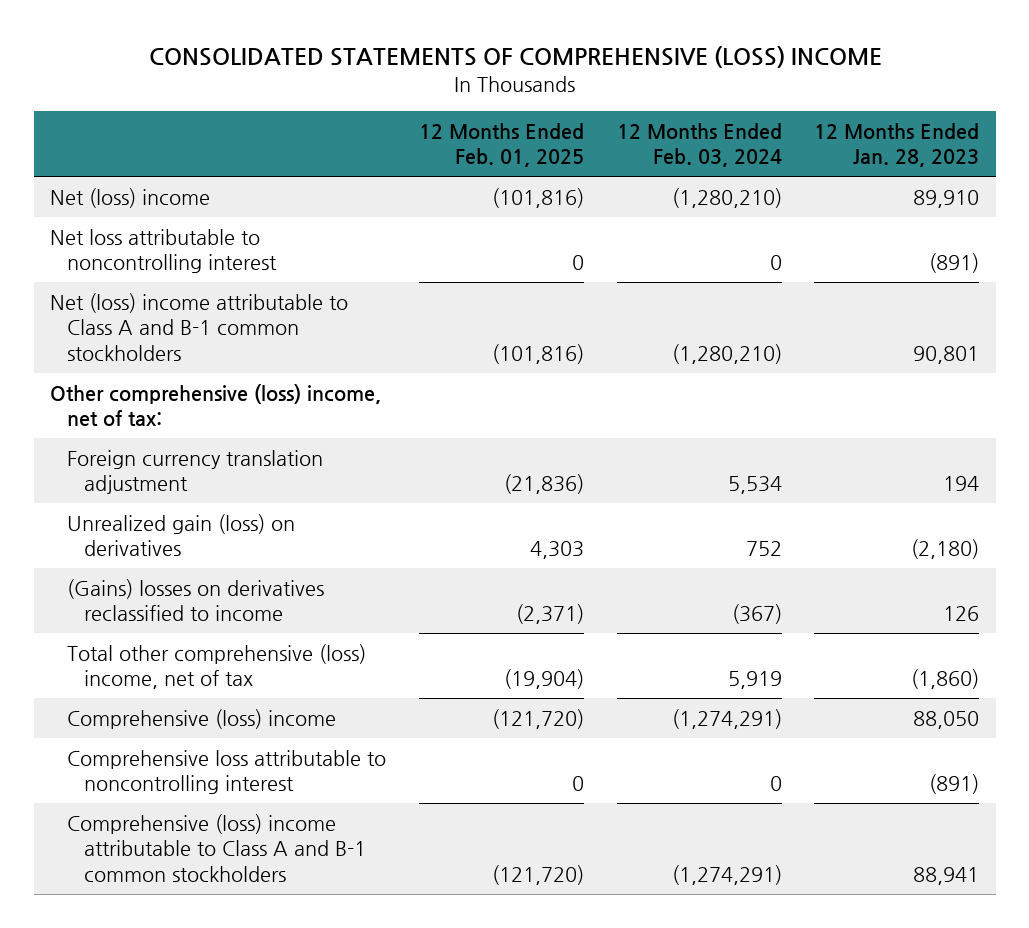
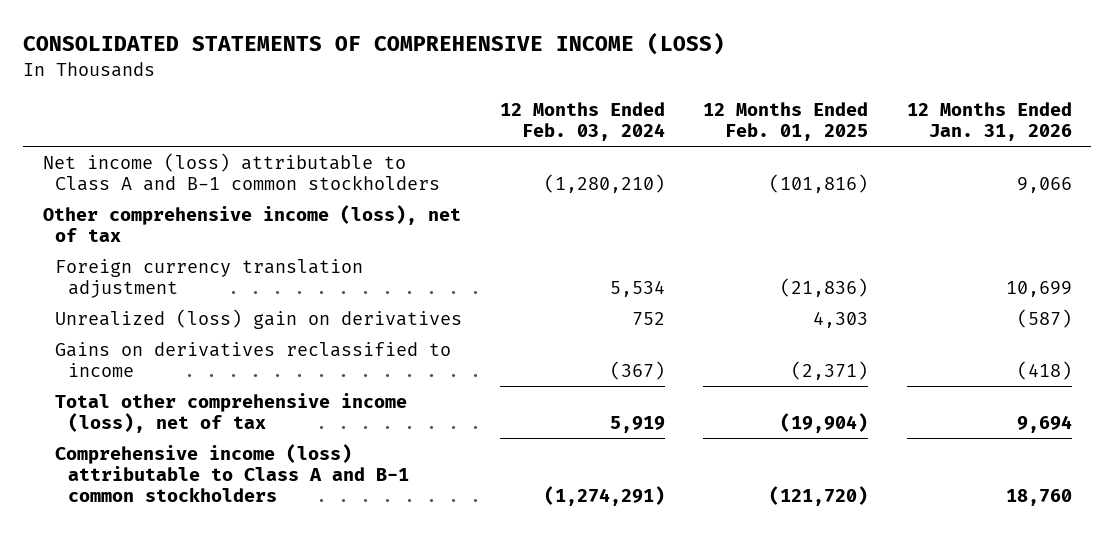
[148,46,882,69] CONSOLIDATED STATEMENTS OF COMPREHENSIVE (LOSS) INCOME -> [23,32,726,56] CONSOLIDATED STATEMENTS OF COMPREHENSIVE INCOME (LOSS)
[814,122,980,168] 12 Months Ended Jan. 28, 2023 -> none
none -> [906,101,1072,141] 12 Months Ended Jan. 31, 2026
[49,187,210,208] Net (loss) income -> none
[49,228,277,274] Net loss attributable to noncontrolling interest -> none
[49,292,348,361] Net (loss) income attributable to Class A and B-1 common stockholders -> [42,153,441,191] Net income (loss) attributable to Class A and B-1 common stockholders
[49,383,381,427] Other comprehensive (loss) income, net of tax: -> [42,205,461,242] Other comprehensive income (loss), net of tax
[66,708,336,729] Comprehensive (loss) income -> none
[66,749,386,795] Comprehensive loss attributable to noncontrolling interest -> none
[66,513,295,557] Unrealized gain (loss) on derivatives -> [55,309,463,330] Unrealized (loss) gain on derivatives
[66,578,324,622] (Gains) losses on derivatives reclassified to income -> [55,342,452,377] Gains on derivatives reclassified to income
[66,643,366,690] Total other comprehensive (loss) income, net of tax -> [55,393,408,433] Total other comprehensive income (loss), net of tax
[66,813,366,882] Comprehensive (loss) income attributable to Class A and B-1 common stockholders -> [55,444,409,502] Comprehensive income (loss) attributable to Class A and B-1 common stockholders

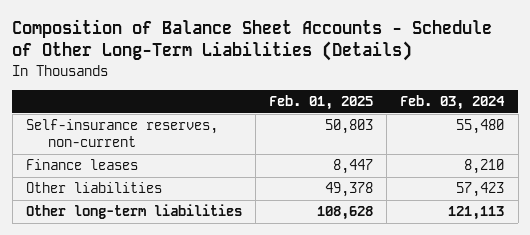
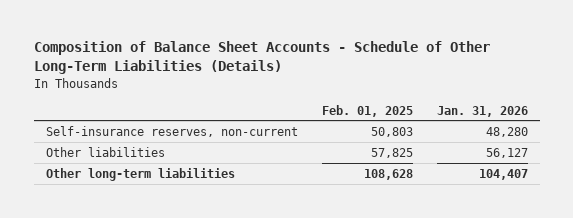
[400,95,506,111] Feb. 03, 2024 -> none
none -> [436,105,528,117] Jan. 31, 2026
[25,159,138,171] Finance leases -> none
[325,182,374,198] 49,378 -> [370,147,413,158] 57,825

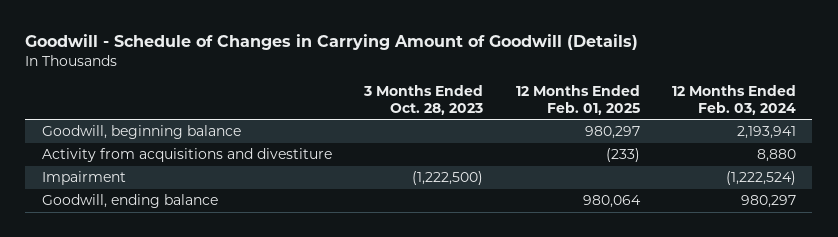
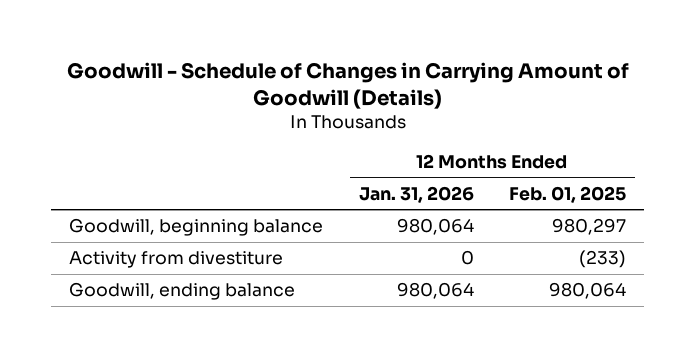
[363,85,484,115] 3 Months Ended Oct. 28, 2023 -> none
[672,85,797,115] 12 Months Ended Feb. 03, 2024 -> none
none -> [358,185,474,203] Jan. 31, 2026
[41,171,126,186] Impairment -> none
[41,148,332,163] Activity from acquisitions and divestiture -> [68,251,283,269] Activity from divestiture

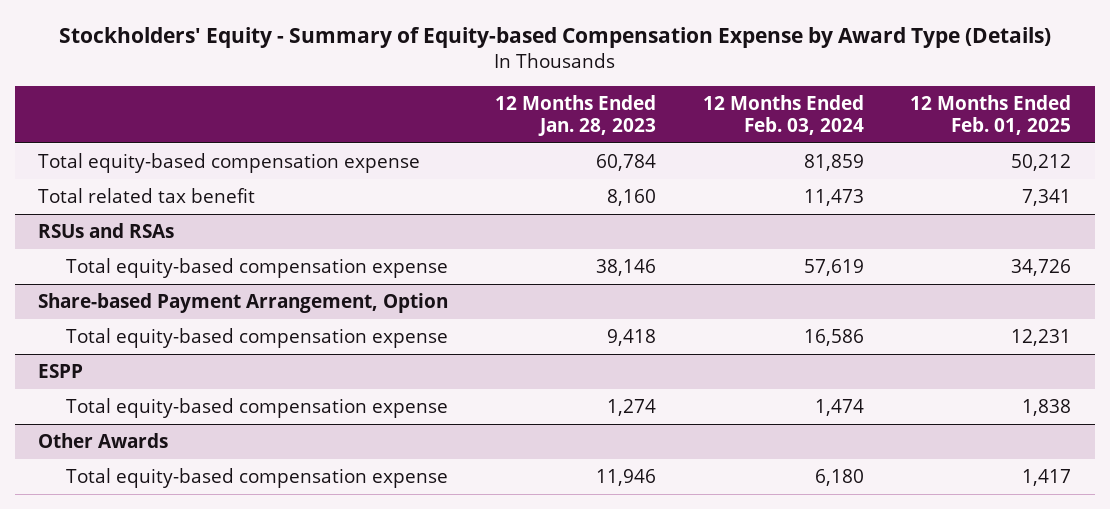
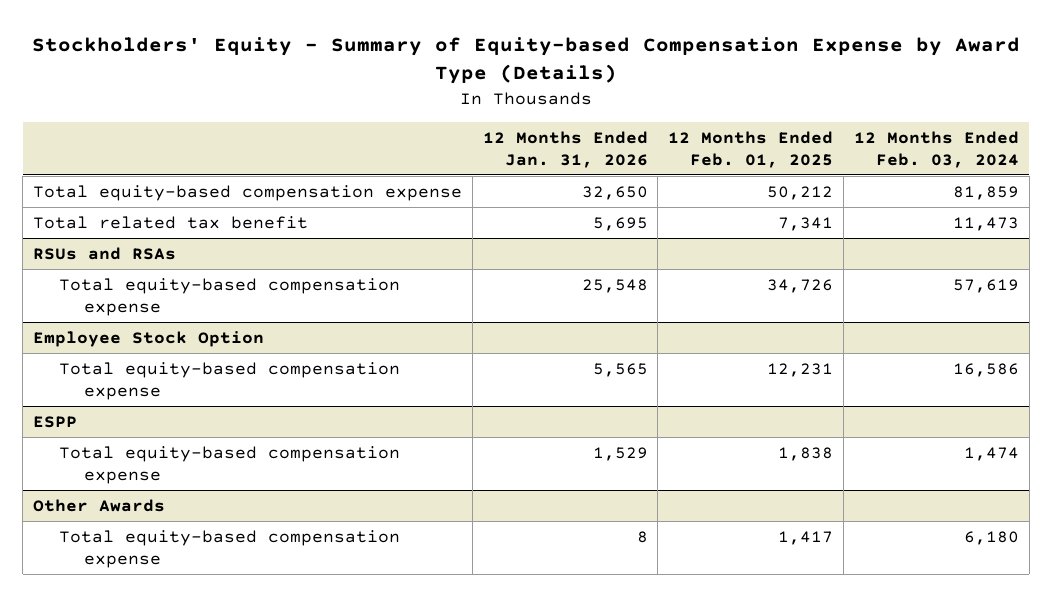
[494,95,656,136] 12 Months Ended Jan. 28, 2023 -> none
none -> [482,130,648,168] 12 Months Ended Jan. 31, 2026
[38,293,449,314] Share-based Payment Arrangement, Option -> [33,330,265,347] Employee Stock Option

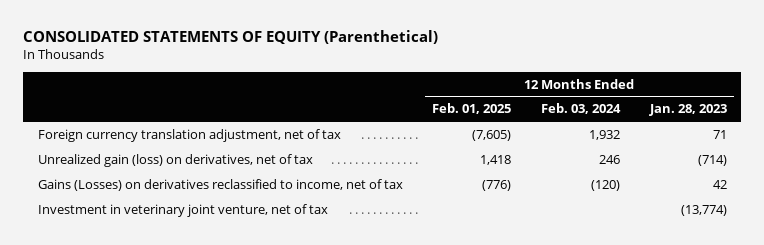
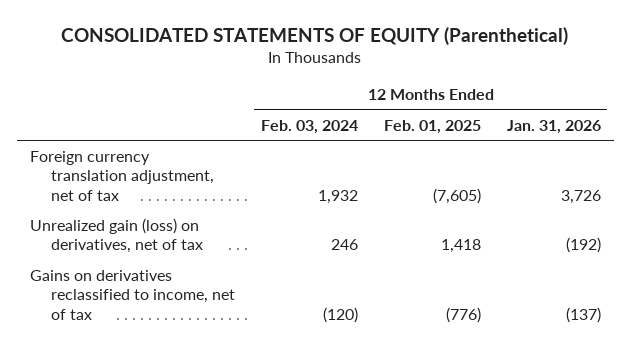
[648,104,727,117] Jan. 28, 2023 -> none
none -> [506,119,601,134] Jan. 31, 2026
[37,203,328,217] Investment in veterinary joint venture, net of tax -> none
[37,178,403,191] Gains (Losses) on derivatives reclassified to income, net of tax -> [29,270,235,320] Gains on derivatives reclassified to income, net of tax

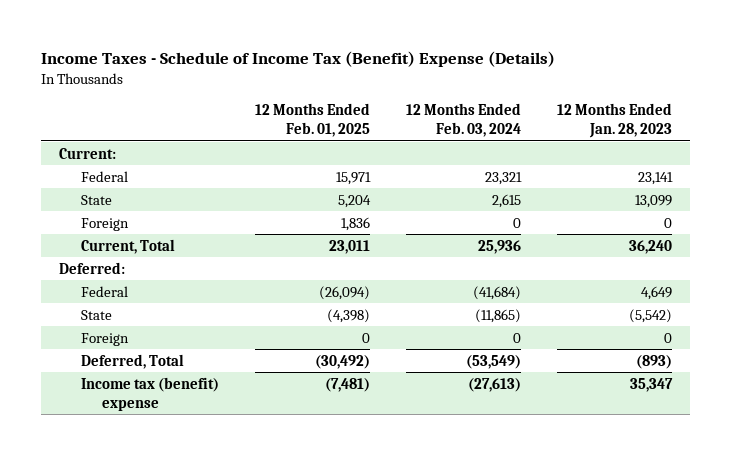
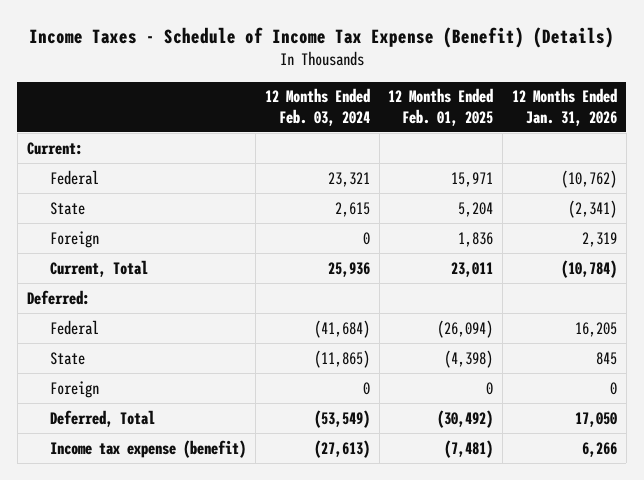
[41,51,556,68] Income Taxes - Schedule of Income Tax (Benefit) Expense (Details) -> [28,26,614,48] Income Taxes - Schedule of Income Tax Expense (Benefit) (Details)
[556,103,672,139] 12 Months Ended Jan. 28, 2023 -> none
none -> [512,88,618,126] 12 Months Ended Jan. 31, 2026
[80,376,219,411] Income tax (benefit) expense -> [50,439,247,458] Income tax expense (benefit)

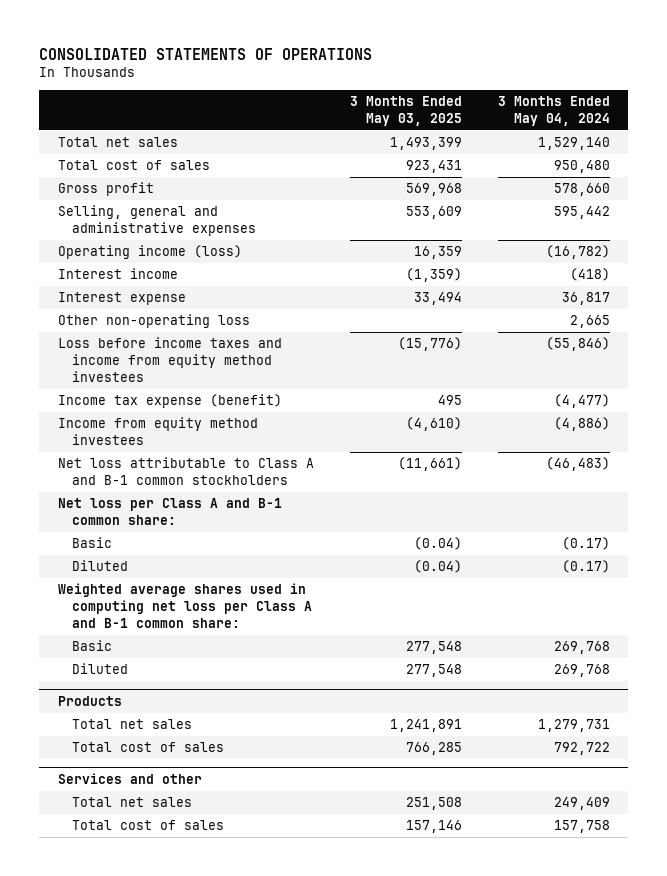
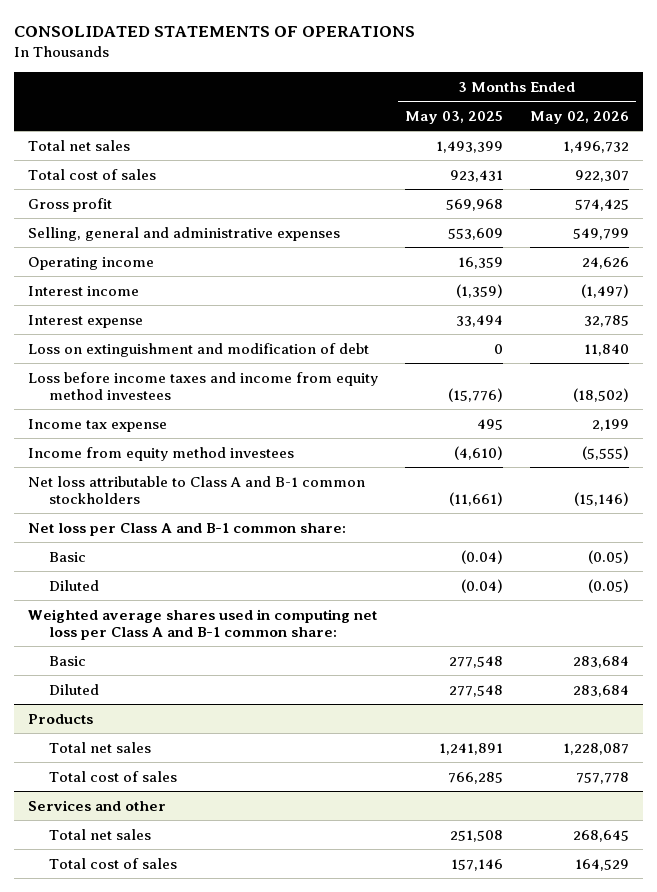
[497,96,610,127] 3 Months Ended May 04, 2024 -> none
none -> [530,110,630,124] May 02, 2026
[57,245,242,260] Operating income (loss) -> [27,256,154,270] Operating income
[57,314,250,329] Other non-operating loss -> none
none -> [27,342,369,357] Loss on extinguishment and modification of debt
[57,394,282,409] Income tax expense (benefit) -> [27,418,167,432] Income tax expense

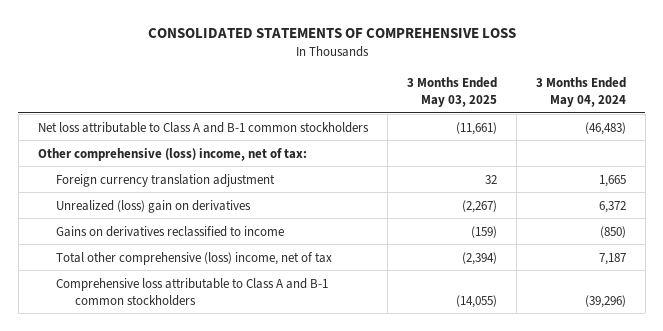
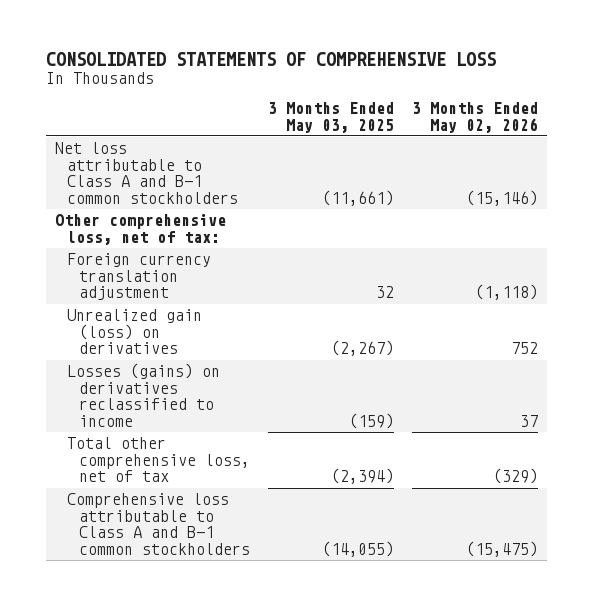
[535,76,626,107] 3 Months Ended May 04, 2024 -> none
none -> [411,101,538,133] 3 Months Ended May 02, 2026
[37,147,307,161] Other comprehensive (loss) income, net of tax: -> [54,214,226,245] Other comprehensive loss, net of tax:
[56,199,252,213] Unrealized (loss) gain on derivatives -> [66,309,202,355] Unrealized gain (loss) on derivatives
[56,225,285,237] Gains on derivatives reclassified to income -> [66,363,220,428] Losses (gains) on derivatives reclassified to income
[56,251,333,265] Total other comprehensive (loss) income, net of tax -> [66,437,250,483] Total other comprehensive loss, net of tax

